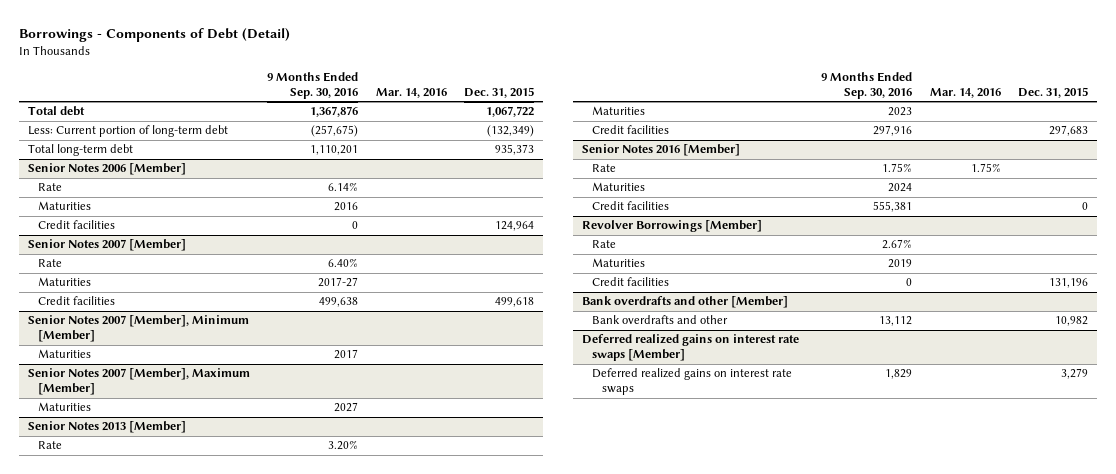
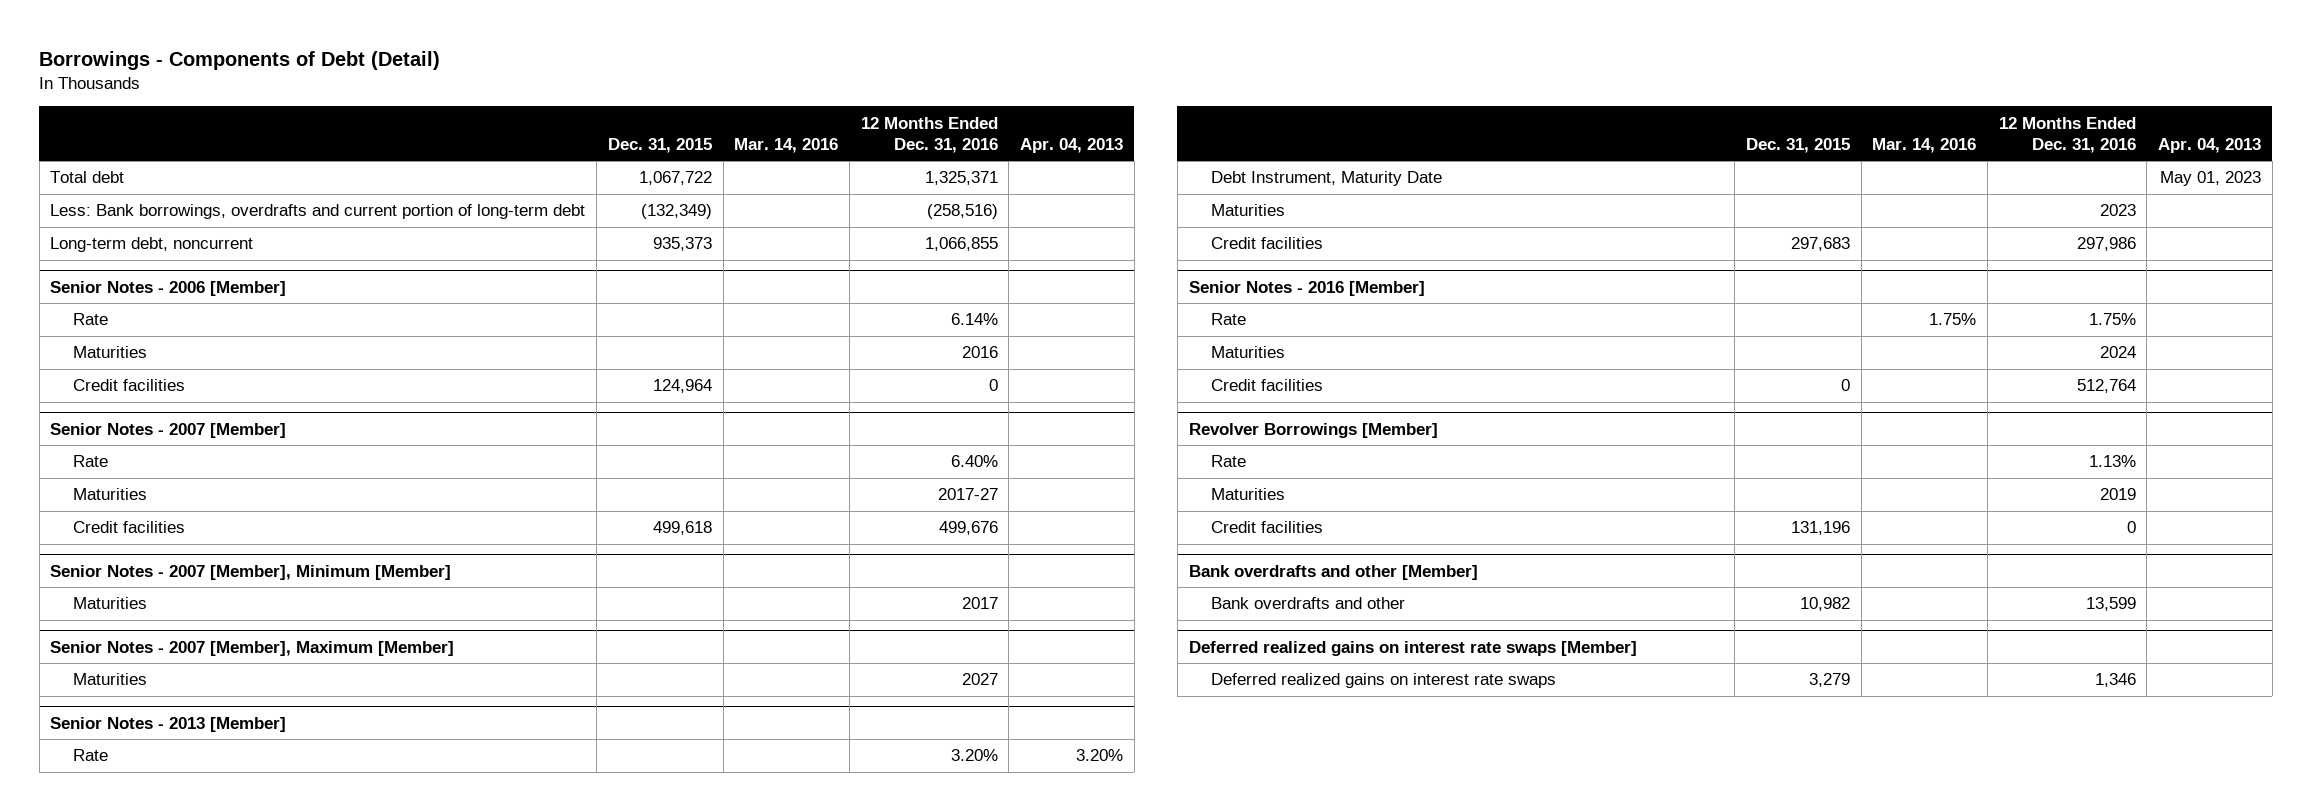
[267,71,359,99] 9 Months Ended Sep. 30, 2016 -> none
none -> [860,116,998,153] 12 Months Ended Dec. 31, 2016
none -> [1020,137,1124,153] Apr. 04, 2013
[27,125,228,138] Less: Current portion of long-term debt -> [50,204,586,220] Less: Bank borrowings, overdrafts and current portion of long-term debt
[27,144,133,157] Total long-term debt -> [50,237,254,253] Long-term debt, noncurrent
[27,163,186,176] Senior Notes 2006 [Member] -> [50,280,287,296] Senior Notes - 2006 [Member]
[27,239,186,252] Senior Notes 2007 [Member] -> [50,422,287,438] Senior Notes - 2007 [Member]
[27,315,249,343] Senior Notes 2007 [Member], Minimum [Member] -> [50,564,452,580] Senior Notes - 2007 [Member], Minimum [Member]
[27,368,250,396] Senior Notes 2007 [Member], Maximum [Member] -> [50,640,455,656] Senior Notes - 2007 [Member], Maximum [Member]
[27,421,186,434] Senior Notes 2013 [Member] -> [50,716,287,732] Senior Notes - 2013 [Member]
none -> [1211,171,1443,187] Debt Instrument, Maturity Date
[582,144,741,157] Senior Notes 2016 [Member] -> [1188,280,1425,296] Senior Notes - 2016 [Member]

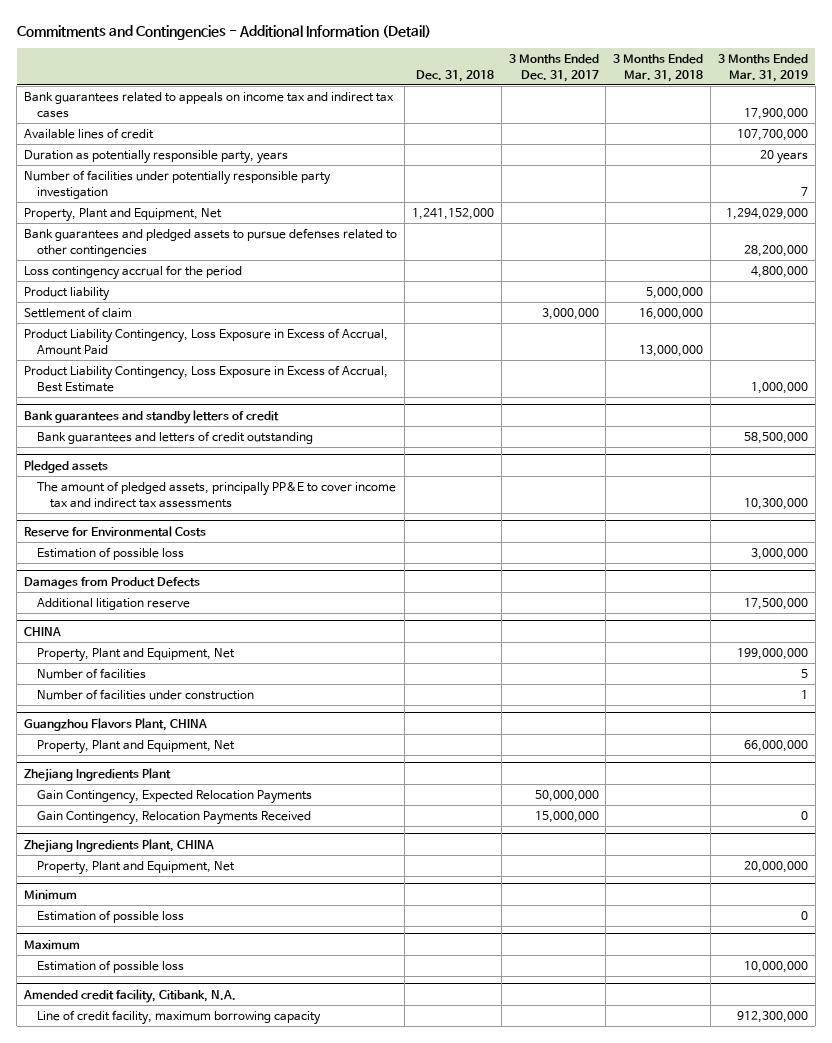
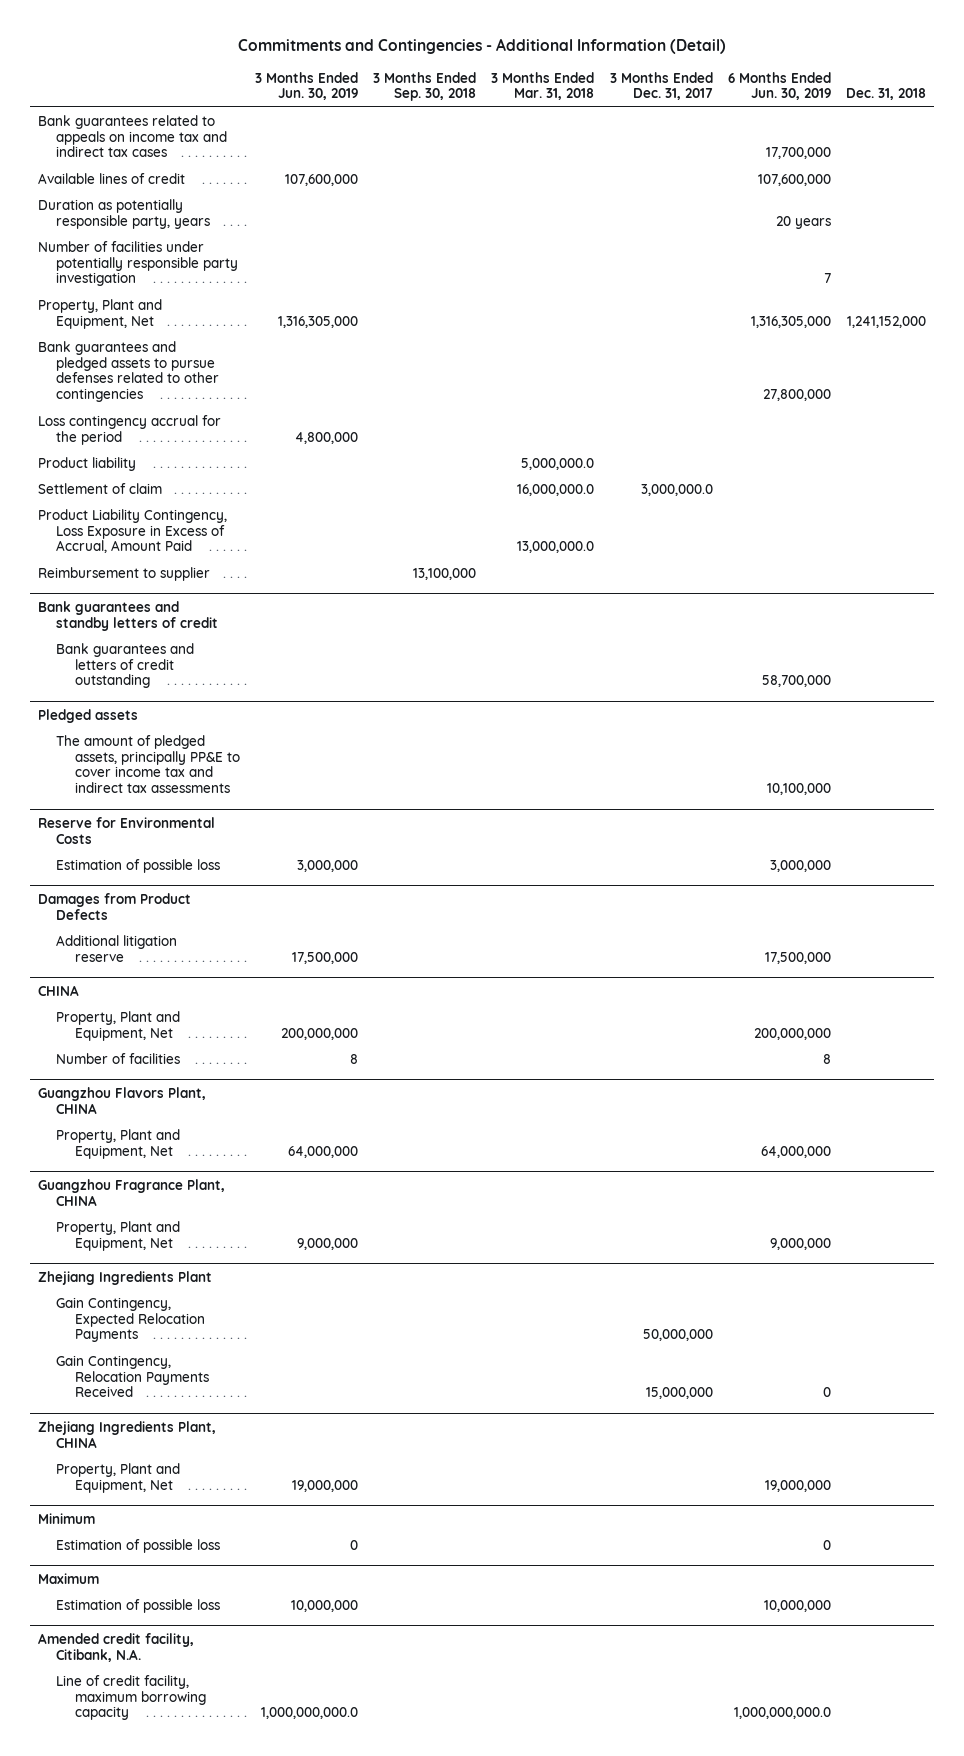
[718,53,809,82] 3 Months Ended Mar. 31, 2019 -> none
none -> [254,71,358,101] 3 Months Ended Jun. 30, 2019
none -> [373,71,477,102] 3 Months Ended Sep. 30, 2018
none -> [727,71,831,101] 6 Months Ended Jun. 30, 2019
[24,364,389,392] Product Liability Contingency, Loss Exposure in Excess of Accrual, Best Estimate -> none
[646,286,704,299] 5,000,000 -> [521,457,595,470] 5,000,000.0
[541,307,599,320] 3,000,000 -> [640,483,713,496] 3,000,000.0
[639,307,704,320] 16,000,000 -> [517,483,595,496] 16,000,000.0
[639,344,704,357] 13,000,000 -> [517,541,595,554] 13,000,000.0
none -> [38,566,211,581] Reimbursement to supplier
[36,688,254,700] Number of facilities under construction -> none
none -> [38,1178,226,1206] Guangzhou Fragrance Plant, CHINA
none -> [56,1220,181,1251] Property, Plant and Equipment, Net

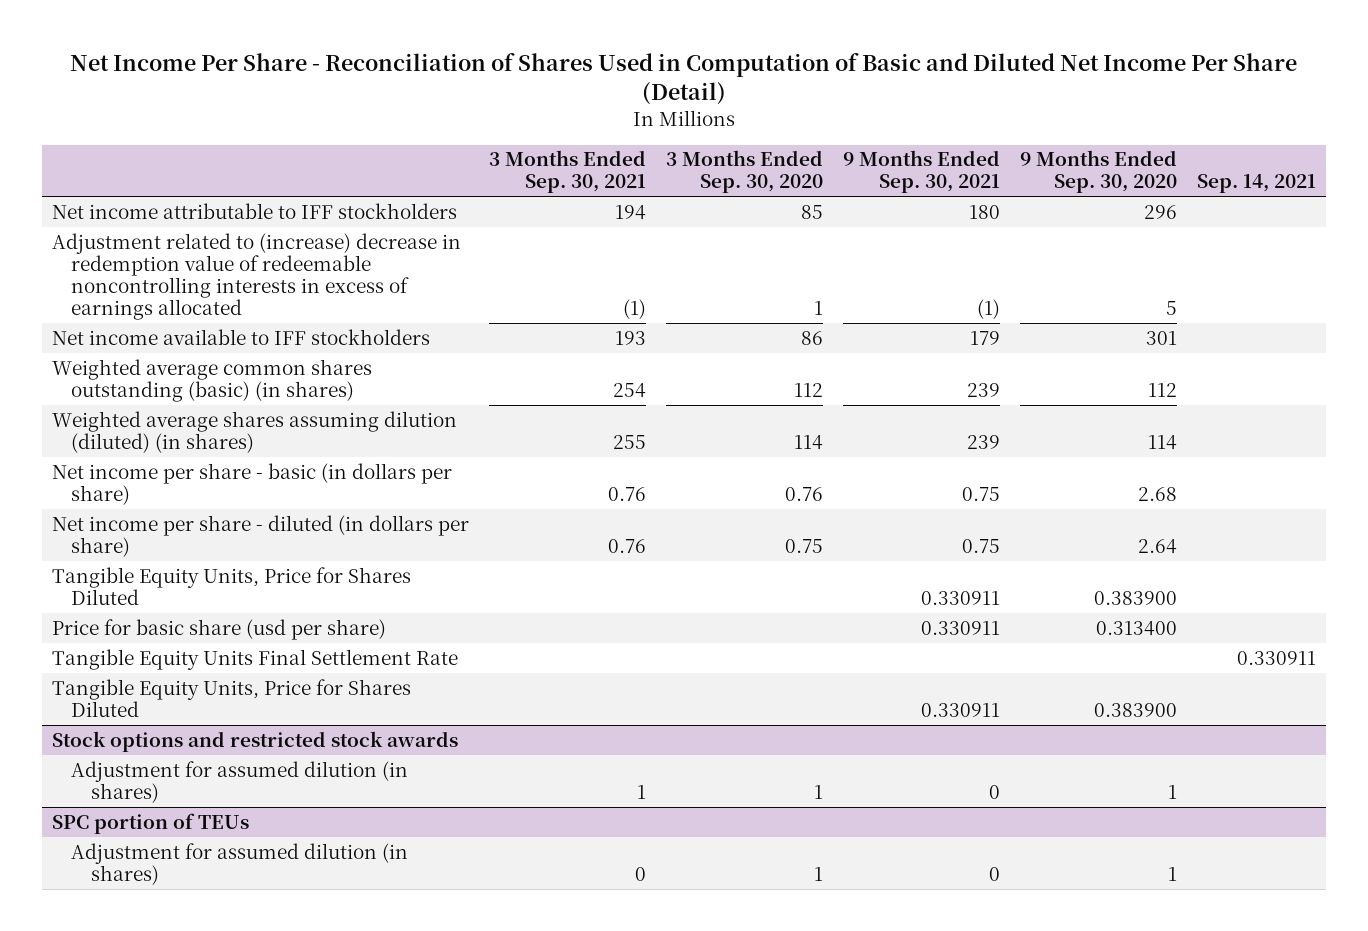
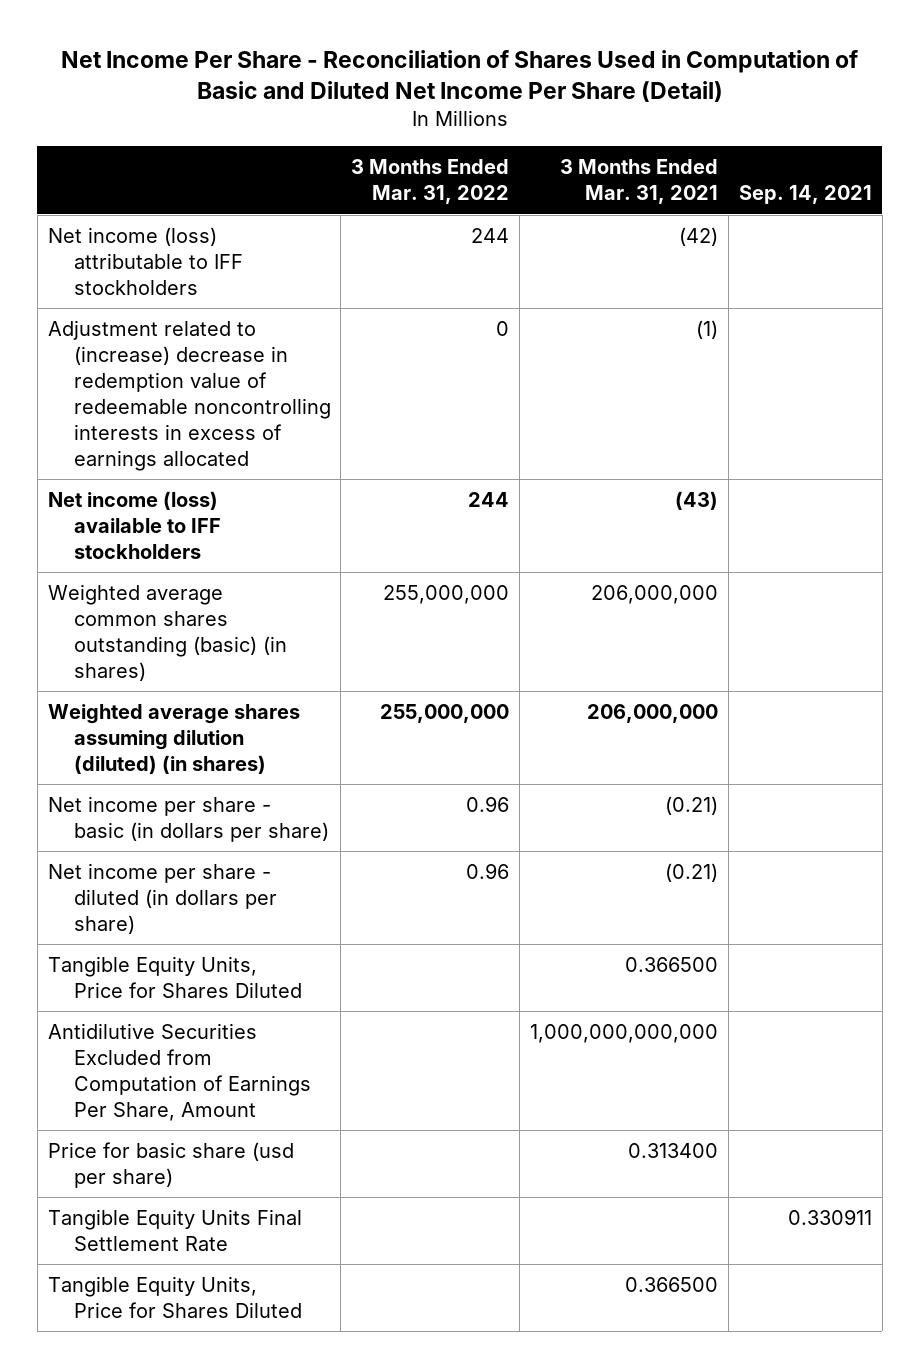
[488,150,646,194] 3 Months Ended Sep. 30, 2021 -> none
[665,150,823,194] 3 Months Ended Sep. 30, 2020 -> none
[843,150,1001,194] 9 Months Ended Sep. 30, 2021 -> none
[1020,150,1178,194] 9 Months Ended Sep. 30, 2020 -> none
none -> [351,159,510,205] 3 Months Ended Mar. 31, 2022
none -> [560,159,719,205] 3 Months Ended Mar. 31, 2021
[51,202,457,219] Net income attributable to IFF stockholders -> [47,226,243,295] Net income (loss) attributable to IFF stockholders
[51,328,430,345] Net income available to IFF stockholders -> [47,490,221,559] Net income (loss) available to IFF stockholders
none -> [47,1022,311,1121] Antidilutive Securities Excluded from Computation of Earnings Per Share, Amount
[51,730,458,752] Stock options and restricted stock awards -> none
[71,760,409,803] Adjustment for assumed dilution (in shares) -> none
[51,812,249,834] SPC portion of TEUs -> none
[71,842,409,885] Adjustment for assumed dilution (in shares) -> none

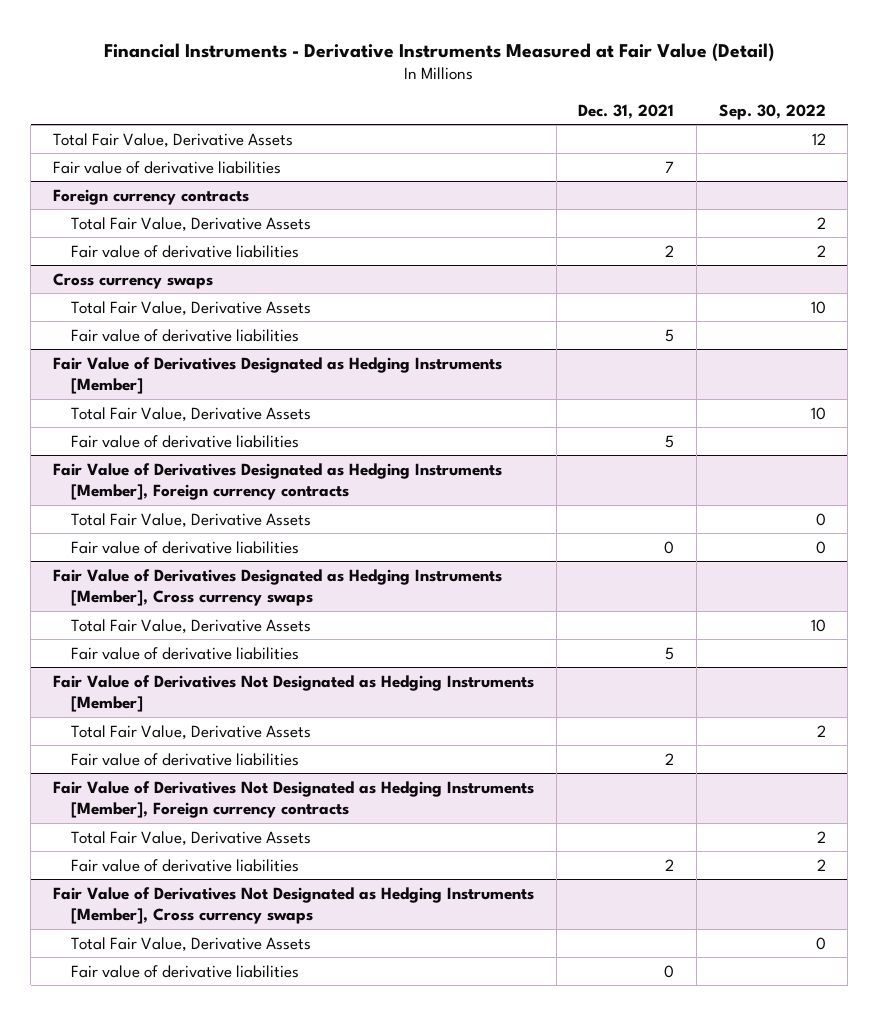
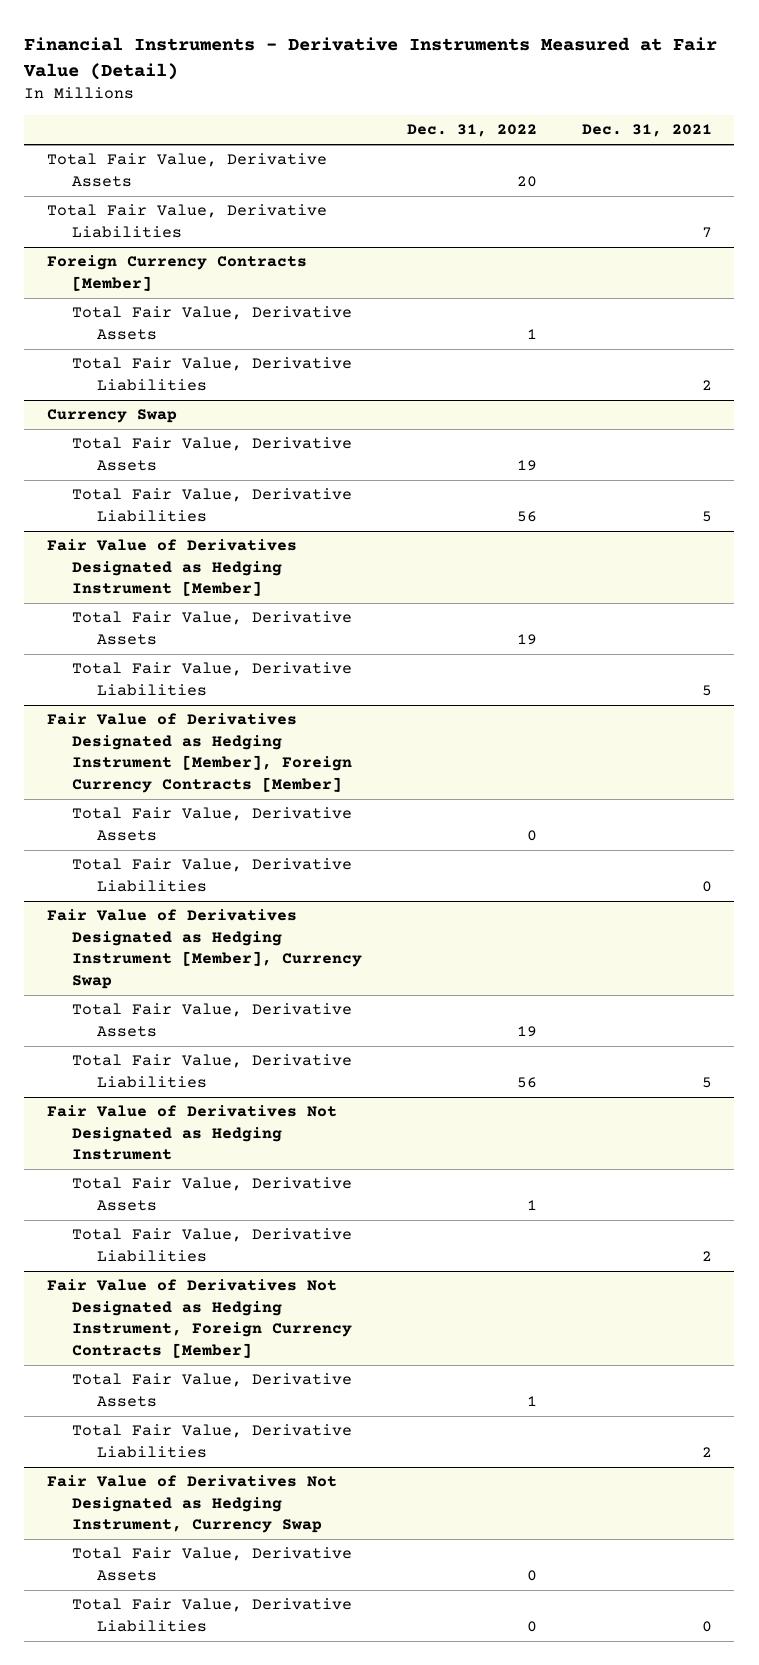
[718,103,826,120] Sep. 30, 2022 -> none
none -> [406,124,537,138] Dec. 31, 2022
[52,160,281,174] Fair value of derivative liabilities -> [46,204,327,238] Total Fair Value, Derivative Liabilities
[52,188,249,205] Foreign currency contracts -> [46,255,307,291] Foreign Currency Contracts [Member]
[70,244,299,258] Fair value of derivative liabilities -> [72,357,353,391] Total Fair Value, Derivative Liabilities
[52,272,213,289] Cross currency swaps -> [46,409,177,424] Currency Swap
[70,328,299,342] Fair value of derivative liabilities -> [72,488,353,522] Total Fair Value, Derivative Liabilities
[52,356,502,395] Fair Value of Derivatives Designated as Hedging Instruments [Member] -> [46,539,297,597] Fair Value of Derivatives Designated as Hedging Instrument [Member]
[70,434,299,448] Fair value of derivative liabilities -> [72,662,353,696] Total Fair Value, Derivative Liabilities
[52,462,502,501] Fair Value of Derivatives Designated as Hedging Instruments [Member], Foreign currency contracts -> [46,713,353,793] Fair Value of Derivatives Designated as Hedging Instrument [Member], Foreign Currency Contracts [Member]
[70,540,299,554] Fair value of derivative liabilities -> [72,858,353,892] Total Fair Value, Derivative Liabilities
[52,568,502,607] Fair Value of Derivatives Designated as Hedging Instruments [Member], Cross currency swaps -> [46,909,363,989] Fair Value of Derivatives Designated as Hedging Instrument [Member], Currency Swap
[70,646,299,660] Fair value of derivative liabilities -> [72,1054,353,1088] Total Fair Value, Derivative Liabilities
[52,674,534,713] Fair Value of Derivatives Not Designated as Hedging Instruments [Member] -> [46,1105,337,1161] Fair Value of Derivatives Not Designated as Hedging Instrument
[70,752,299,766] Fair value of derivative liabilities -> [72,1228,353,1262] Total Fair Value, Derivative Liabilities
[52,780,534,819] Fair Value of Derivatives Not Designated as Hedging Instruments [Member], Foreign currency contracts -> [46,1279,353,1358] Fair Value of Derivatives Not Designated as Hedging Instrument, Foreign Currency Contracts [Member]
[70,858,299,872] Fair value of derivative liabilities -> [72,1424,353,1458] Total Fair Value, Derivative Liabilities
[52,886,534,925] Fair Value of Derivatives Not Designated as Hedging Instruments [Member], Cross currency swaps -> [46,1475,337,1534] Fair Value of Derivatives Not Designated as Hedging Instrument, Currency Swap
[70,964,299,978] Fair value of derivative liabilities -> [72,1598,353,1632] Total Fair Value, Derivative Liabilities

